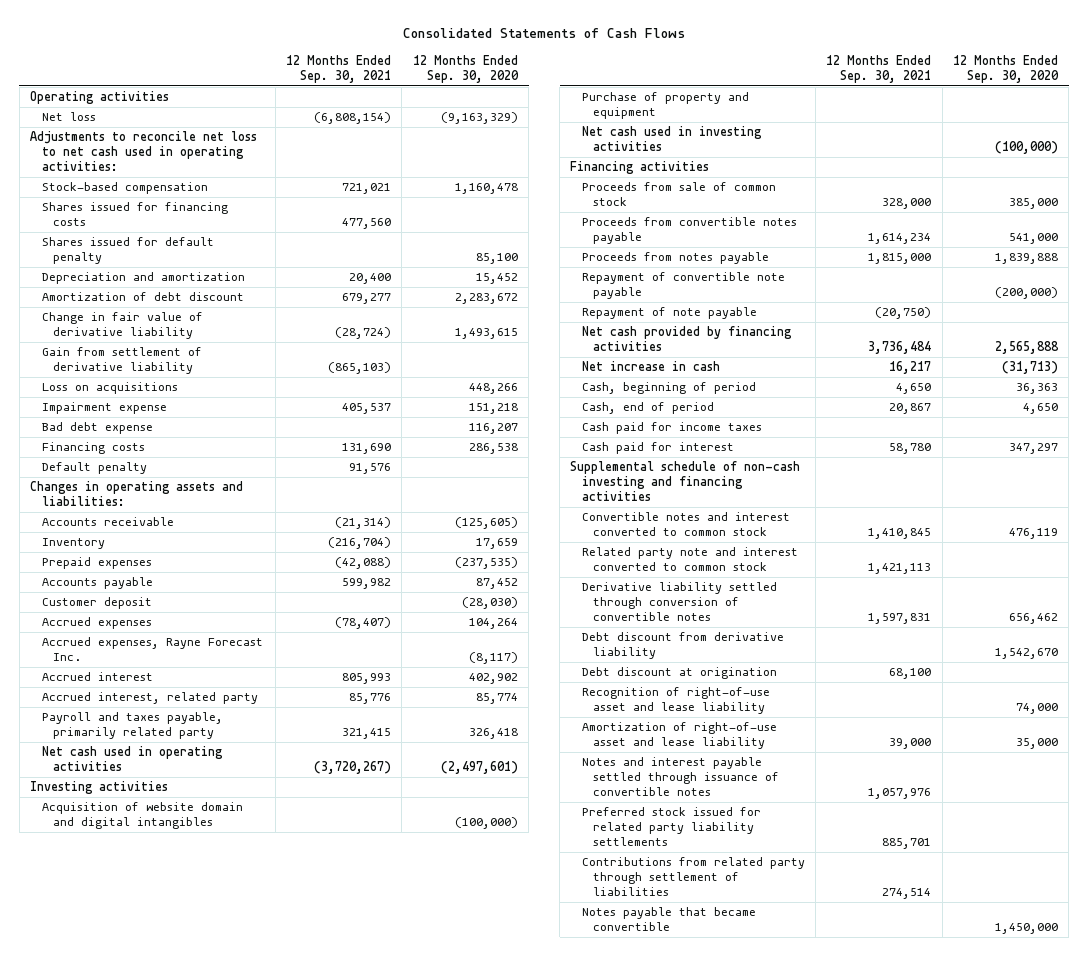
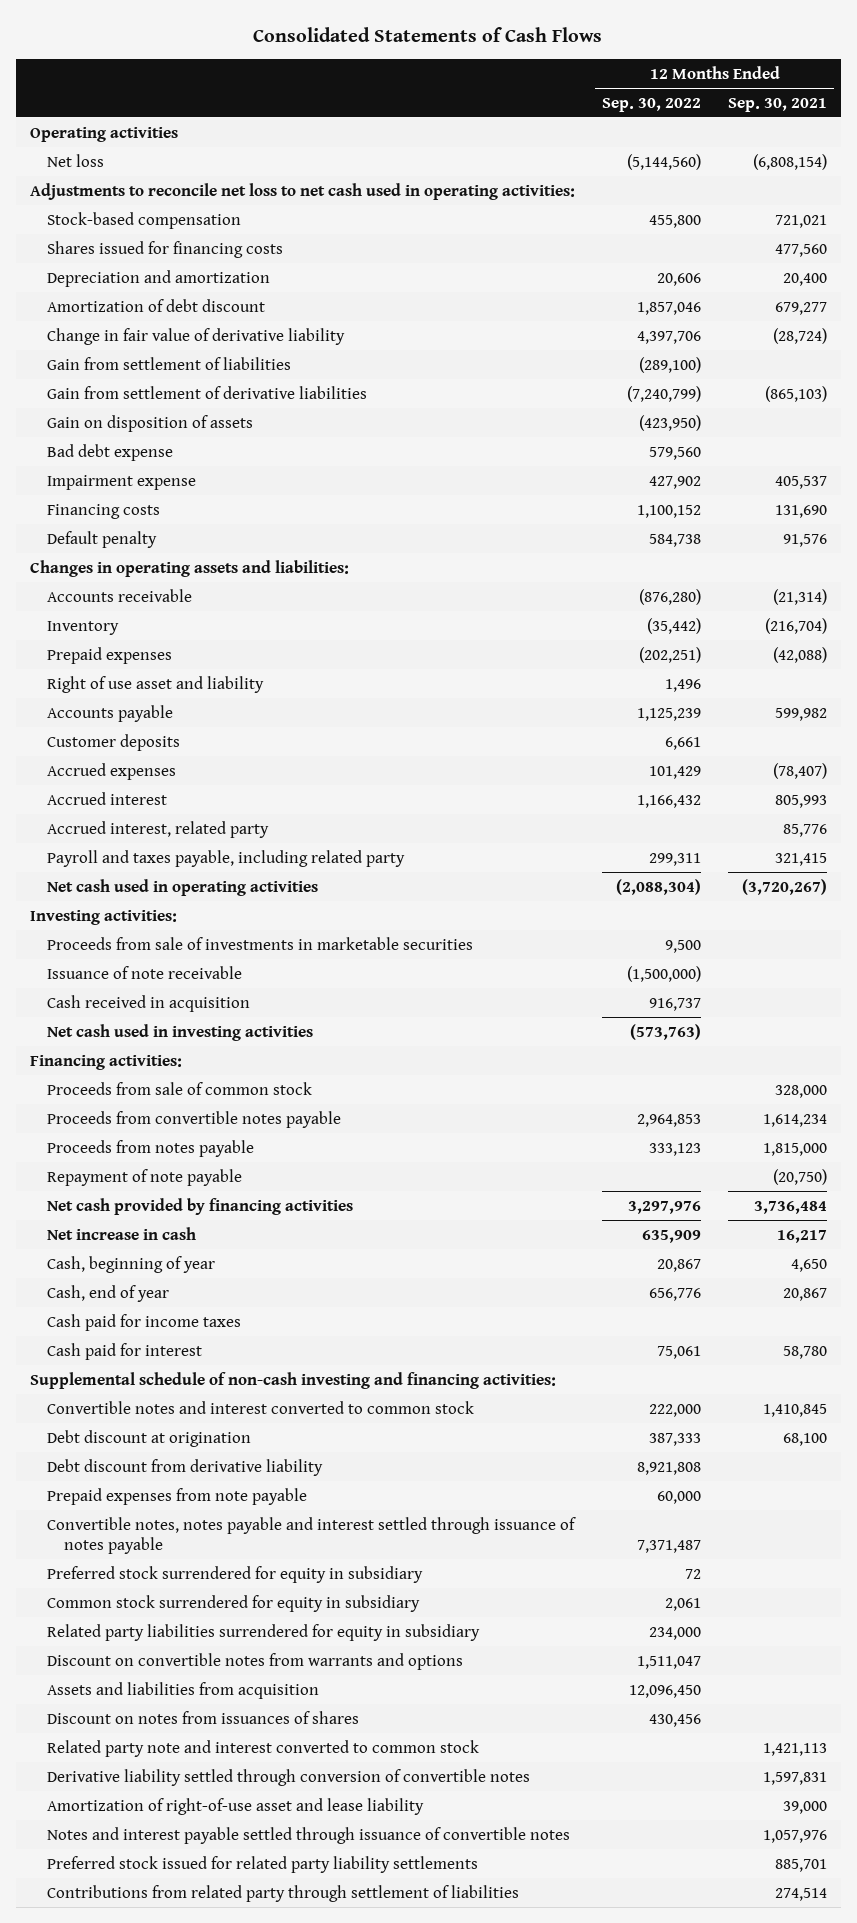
[412,54,519,84] 12 Months Ended Sep. 30, 2020 -> none
none -> [601,97,701,112] Sep. 30, 2022
[41,237,214,265] Shares issued for default penalty -> none
[41,382,178,395] Loss on acquisitions -> none
none -> [46,356,291,370] Gain from settlement of liabilities
[41,347,202,375] Gain from settlement of derivative liability -> [46,385,367,399] Gain from settlement of derivative liabilities
none -> [46,414,253,432] Gain on disposition of assets
[41,402,167,415] Impairment expense -> [46,474,196,490] Impairment expense
none -> [46,675,264,693] Right of use asset and liability
[41,597,152,610] Customer deposit -> [46,733,180,751] Customer deposits
[41,637,263,662] Accrued expenses, Rayne Forecast Inc. -> none
[41,712,223,740] Payroll and taxes payable, primarily related party -> [46,849,405,867] Payroll and taxes payable, including related party
[41,802,243,830] Acquisition of website domain and digital intangibles -> none
[581,92,749,120] Purchase of property and equipment -> none
[30,781,169,795] Investing activities -> [29,909,177,925] Investing activities:
none -> [46,936,473,950] Proceeds from sale of investments in marketable securities
none -> [46,965,242,979] Issuance of note receivable
none -> [46,994,250,1012] Cash received in acquisition
[570,161,710,175] Financing activities -> [29,1054,182,1070] Financing activities:
[581,272,785,300] Repayment of convertible note payable -> none
[581,382,756,395] Cash, beginning of period -> [46,1255,215,1273] Cash, beginning of year
[581,402,714,415] Cash, end of period -> [46,1284,169,1302] Cash, end of year
[570,461,801,502] Supplemental schedule of non-cash investing and financing activities -> [29,1371,556,1389] Supplemental schedule of non-cash investing and financing activities:
[581,667,777,680] Debt discount at origination -> [46,1429,251,1447] Debt discount at origination
[581,632,784,660] Debt discount from derivative liability -> [46,1458,323,1476] Debt discount from derivative liability
none -> [46,1487,307,1505] Prepaid expenses from note payable
none -> [46,1516,576,1555] Convertible notes, notes payable and interest settled through issuance of notes payable
none -> [46,1565,423,1583] Preferred stock surrendered for equity in subsidiary
none -> [46,1594,420,1612] Common stock surrendered for equity in subsidiary
none -> [46,1623,480,1641] Related party liabilities surrendered for equity in subsidiary
none -> [46,1652,463,1670] Discount on convertible notes from warrants and options
none -> [46,1681,319,1699] Assets and liabilities from acquisition
none -> [46,1710,359,1724] Discount on notes from issuances of shares
[581,687,770,715] Recognition of right-of-use asset and lease liability -> none
[581,907,756,932] Notes payable that became convertible -> none

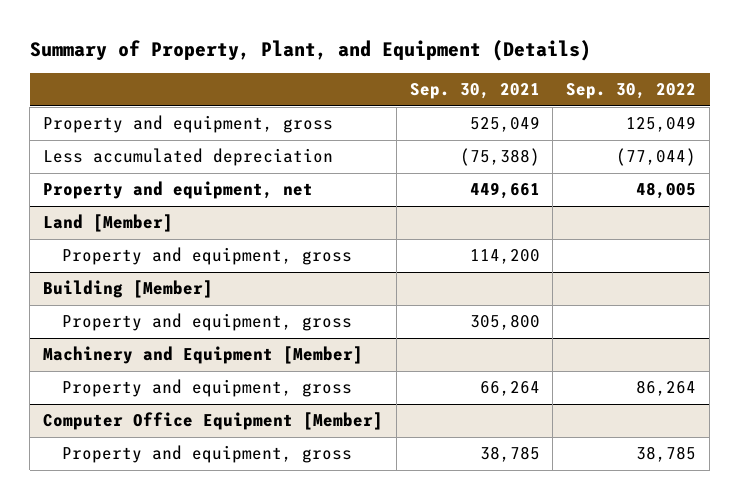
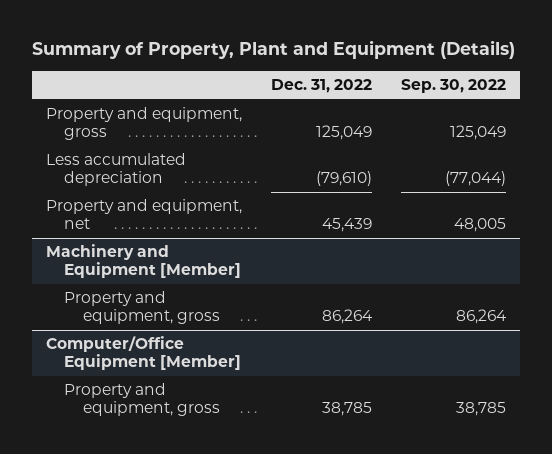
[29,40,591,62] Summary of Property, Plant, and Equipment (Details) -> [31,40,515,60] Summary of Property, Plant and Equipment (Details)
[409,83,540,100] Sep. 30, 2021 -> none
none -> [270,79,372,94] Dec. 31, 2022
[43,214,174,233] Land [Member] -> none
[62,247,353,266] Property and equipment, gross -> none
[43,280,214,299] Building [Member] -> none
[62,313,353,332] Property and equipment, gross -> none
[43,412,384,431] Computer Office Equipment [Member] -> [46,336,242,371] Computer/Office Equipment [Member]

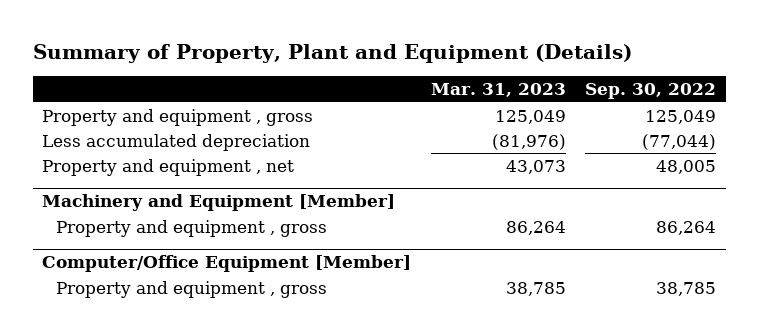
[270,79,372,94] Dec. 31, 2022 -> none
none -> [430,83,566,98] Mar. 31, 2023
[46,107,243,141] Property and equipment, gross -> [42,108,314,126] Property and equipment , gross
[46,199,243,230] Property and equipment, net -> [42,158,295,176] Property and equipment , net
[64,291,220,325] Property and equipment, gross -> [56,219,328,237] Property and equipment , gross
[64,383,220,417] Property and equipment, gross -> [56,280,328,298] Property and equipment , gross

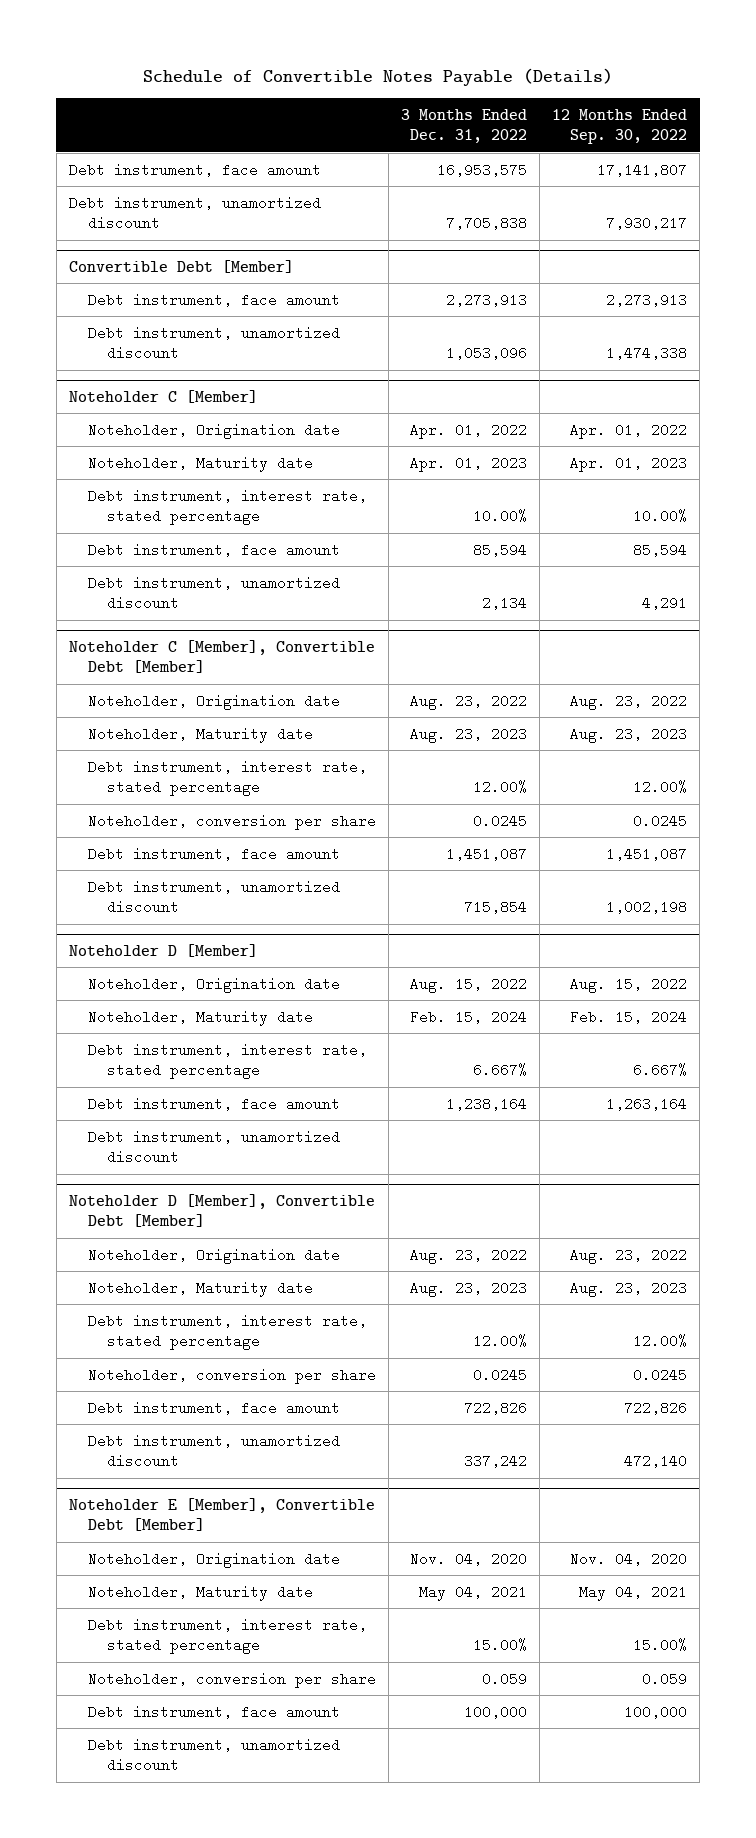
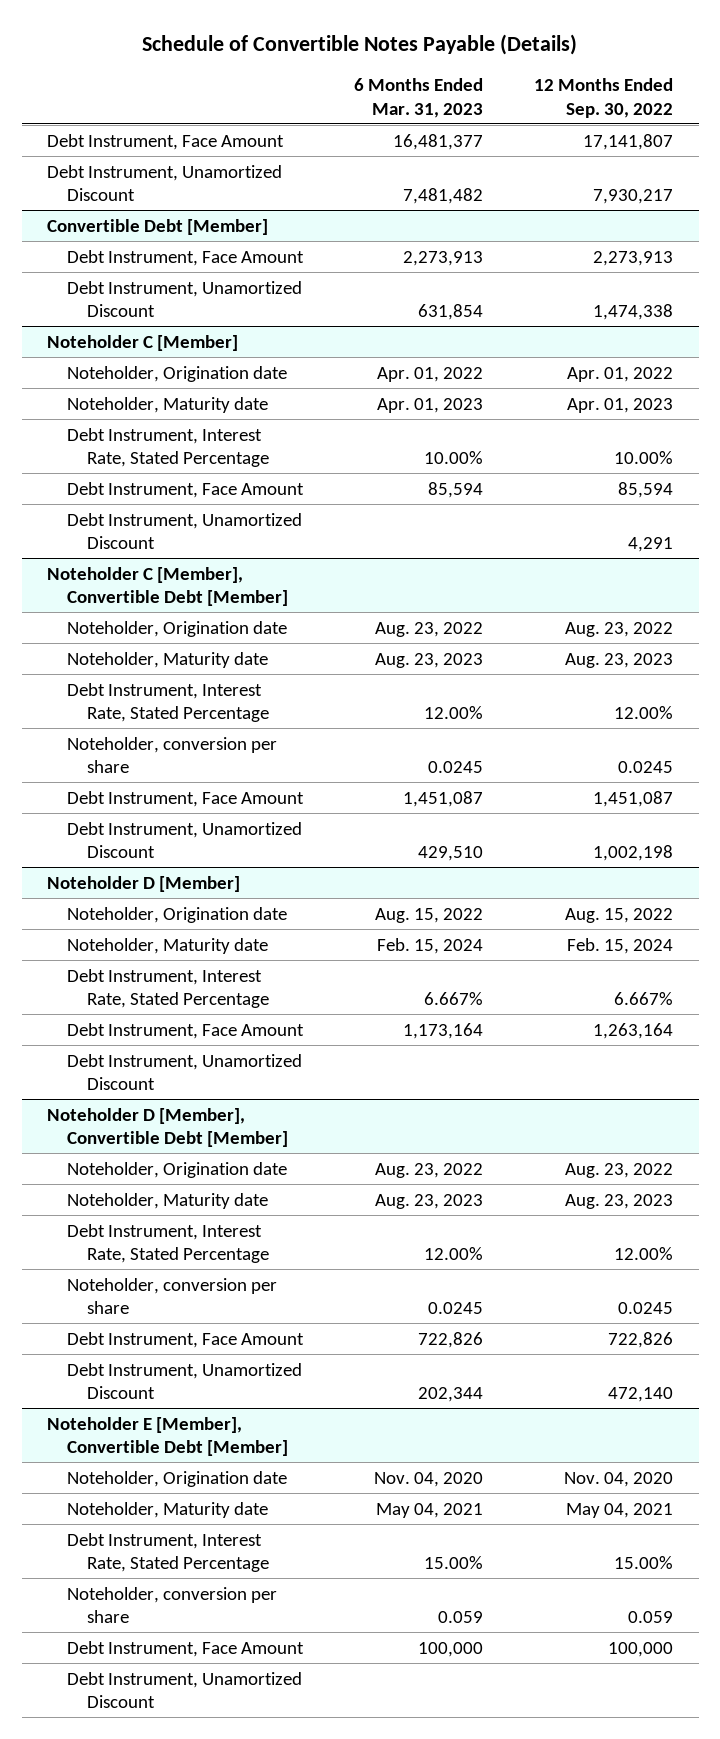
[400,108,527,144] 3 Months Ended Dec. 31, 2022 -> none
none -> [354,78,484,118] 6 Months Ended Mar. 31, 2023
[68,162,321,177] Debt instrument, face amount -> [47,133,285,150] Debt Instrument, Face Amount
[68,195,321,231] Debt instrument, unamortized discount -> [47,164,283,201] Debt Instrument, Unamortized Discount
[87,292,340,307] Debt instrument, face amount -> [66,249,304,266] Debt Instrument, Face Amount
[87,325,340,361] Debt instrument, unamortized discount -> [66,280,302,317] Debt Instrument, Unamortized Discount
[87,488,367,526] Debt instrument, interest rate, stated percentage -> [66,427,269,467] Debt Instrument, Interest Rate, Stated Percentage
[87,542,340,557] Debt instrument, face amount -> [66,481,304,498] Debt Instrument, Face Amount
[87,575,340,611] Debt instrument, unamortized discount -> [66,512,302,549] Debt Instrument, Unamortized Discount
[87,759,367,797] Debt instrument, interest rate, stated percentage -> [66,682,269,722] Debt Instrument, Interest Rate, Stated Percentage
[87,846,340,861] Debt instrument, face amount -> [66,790,304,807] Debt Instrument, Face Amount
[87,879,340,915] Debt instrument, unamortized discount -> [66,821,302,858] Debt Instrument, Unamortized Discount
[87,1042,367,1080] Debt instrument, interest rate, stated percentage -> [66,968,269,1008] Debt Instrument, Interest Rate, Stated Percentage
[87,1096,340,1111] Debt instrument, face amount -> [66,1022,304,1039] Debt Instrument, Face Amount
[87,1129,340,1165] Debt instrument, unamortized discount -> [66,1053,302,1090] Debt Instrument, Unamortized Discount
[87,1313,367,1351] Debt instrument, interest rate, stated percentage -> [66,1223,269,1263] Debt Instrument, Interest Rate, Stated Percentage
[87,1400,340,1415] Debt instrument, face amount -> [66,1331,304,1348] Debt Instrument, Face Amount
[87,1433,340,1469] Debt instrument, unamortized discount -> [66,1362,302,1399] Debt Instrument, Unamortized Discount
[87,1617,367,1655] Debt instrument, interest rate, stated percentage -> [66,1532,269,1572] Debt Instrument, Interest Rate, Stated Percentage
[87,1704,340,1719] Debt instrument, face amount -> [66,1640,304,1657] Debt Instrument, Face Amount
[87,1737,340,1773] Debt instrument, unamortized discount -> [66,1671,302,1708] Debt Instrument, Unamortized Discount

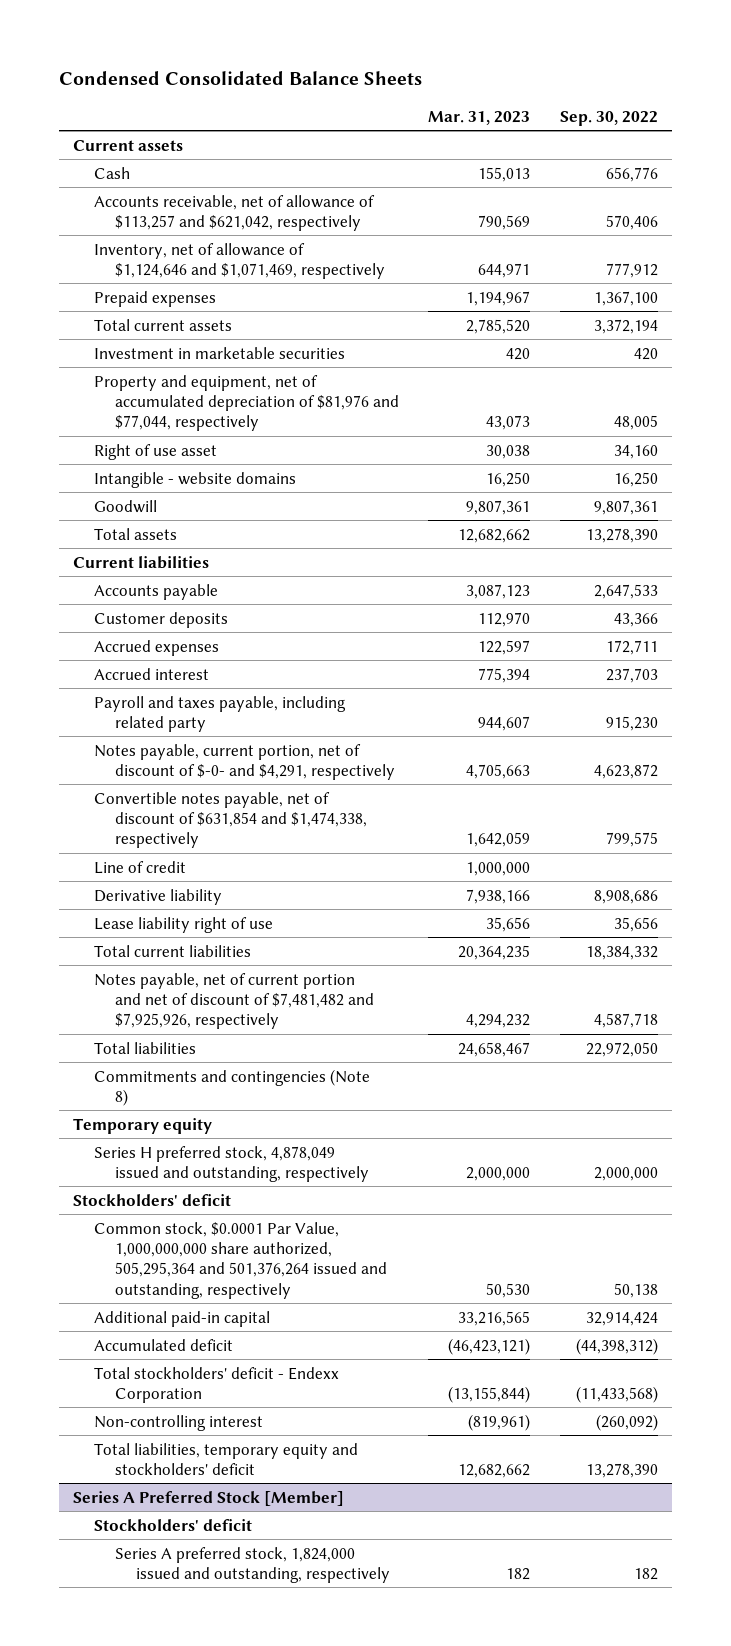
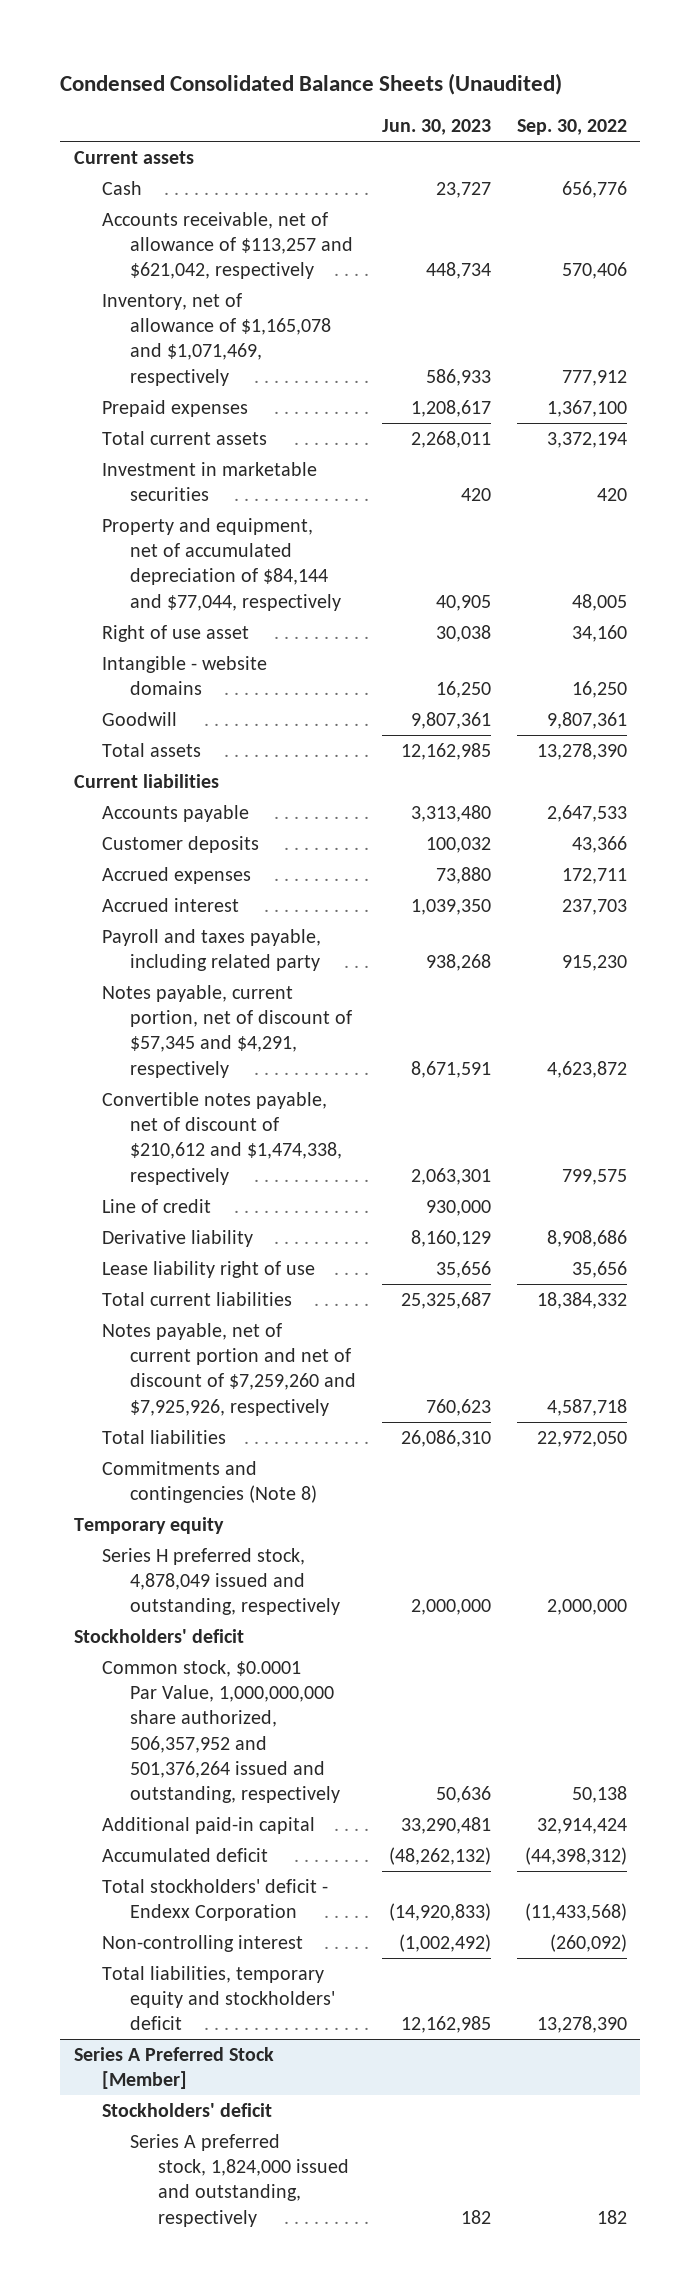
[58,71,422,86] Condensed Consolidated Balance Sheets -> [60,72,563,95] Condensed Consolidated Balance Sheets (Unaudited)
[428,110,531,125] Mar. 31, 2023 -> none
none -> [381,119,491,136] Jun. 30, 2023
[94,242,386,279] Inventory, net of allowance of $1,124,646 and $1,071,469, respectively -> [101,292,331,386] Inventory, net of allowance of $1,165,078 and $1,071,469, respectively
[94,374,400,432] Property and equipment, net of accumulated depreciation of $81,976 and $77,044, respectively -> [101,517,341,611] Property and equipment, net of accumulated depreciation of $84,144 and $77,044, respectively
[94,743,396,780] Notes payable, current portion, net of discount of $-0- and $4,291, respectively -> [101,984,352,1078] Notes payable, current portion, net of discount of $57,345 and $4,291, respectively
[94,791,368,849] Convertible notes payable, net of discount of $631,854 and $1,474,338, respectively -> [101,1091,342,1185] Convertible notes payable, net of discount of $210,612 and $1,474,338, respectively
[94,972,375,1030] Notes payable, net of current portion and net of discount of $7,481,482 and $7,925,926, respectively -> [101,1322,356,1416] Notes payable, net of current portion and net of discount of $7,259,260 and $7,925,926, respectively
[94,1221,388,1299] Common stock, $0.0001 Par Value, 1,000,000,000 share authorized, 505,295,364 and 501,376,264 issued and outstanding, respectively -> [101,1659,340,1804] Common stock, $0.0001 Par Value, 1,000,000,000 share authorized, 506,357,952 and 501,376,264 issued and outstanding, respectively

